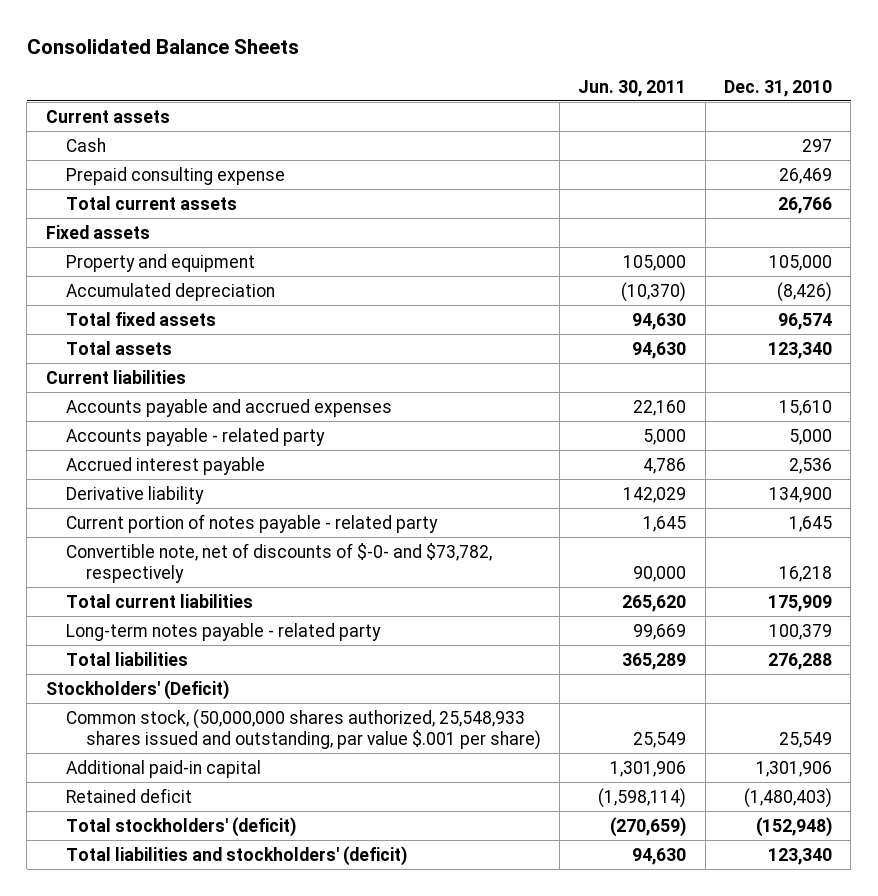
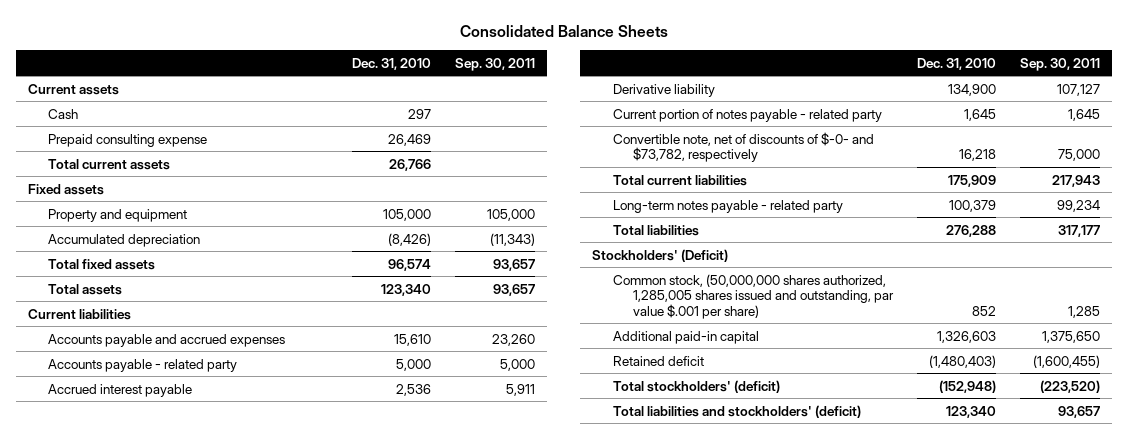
[578,79,687,97] Jun. 30, 2011 -> none
none -> [455,57,536,71] Sep. 30, 2011
[65,708,541,751] Common stock, (50,000,000 shares authorized, 25,548,933 shares issued and outstanding, par value $.001 per share) -> [612,273,894,319] Common stock, (50,000,000 shares authorized, 1,285,005 shares issued and outstanding, par value $.001 per share)
[779,732,833,749] 25,549 -> [971,305,996,316] 852
[756,760,833,777] 1,301,906 -> [936,330,996,343] 1,326,603

